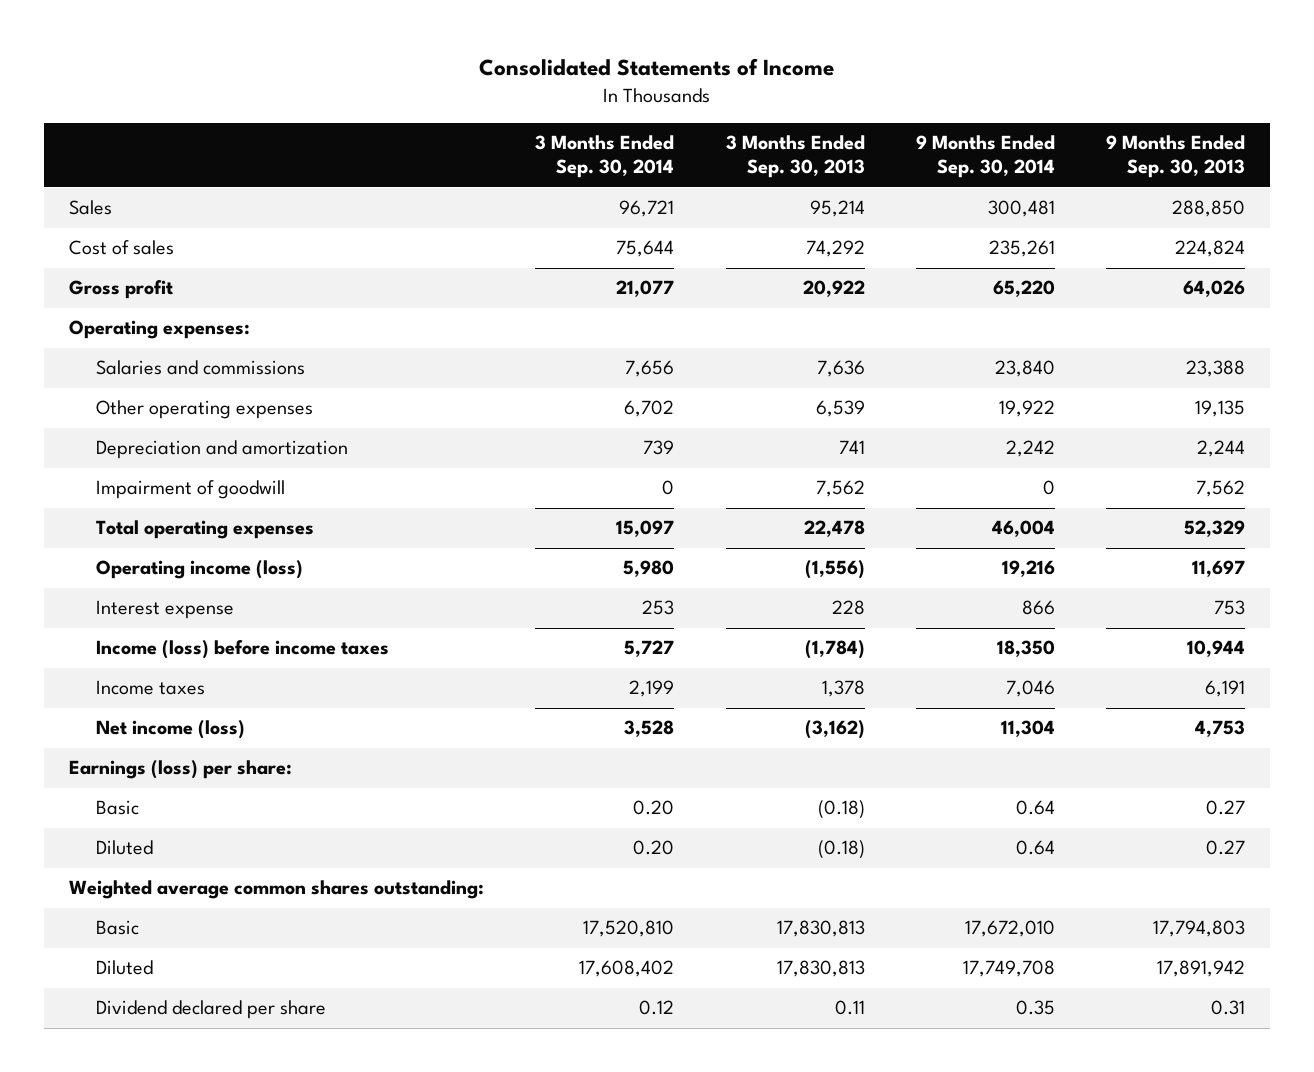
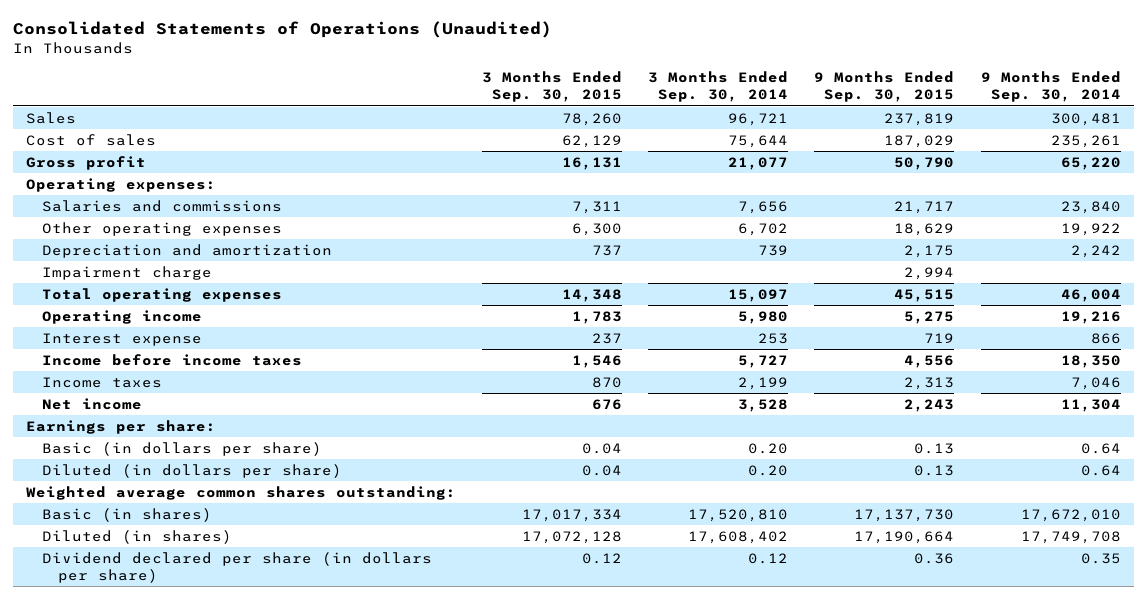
[479,58,835,77] Consolidated Statements of Income -> [13,21,553,39] Consolidated Statements of Operations (Unaudited)
[725,135,865,179] 3 Months Ended Sep. 30, 2013 -> none
[1105,135,1245,179] 9 Months Ended Sep. 30, 2013 -> none
none -> [482,70,623,103] 3 Months Ended Sep. 30, 2015
none -> [814,70,955,103] 9 Months Ended Sep. 30, 2015
[95,480,285,500] Impairment of goodwill -> none
none -> [42,265,213,280] Impairment charge
[95,560,303,580] Operating income (loss) -> [42,309,203,324] Operating income
[95,640,389,660] Income (loss) before income taxes -> [42,353,303,366] Income before income taxes
[95,720,245,740] Net income (loss) -> [42,397,143,410] Net income
[69,760,293,780] Earnings (loss) per share: -> [26,419,217,434] Earnings per share:
[95,800,139,816] Basic -> [42,441,323,456] Basic (in dollars per share)
[95,840,153,856] Diluted -> [42,463,343,478] Diluted (in dollars per share)
[95,920,139,936] Basic -> [42,507,213,522] Basic (in shares)
[95,960,153,976] Diluted -> [42,529,233,544] Diluted (in shares)
[95,1000,326,1020] Dividend declared per share -> [42,551,433,584] Dividend declared per share (in dollars per share)

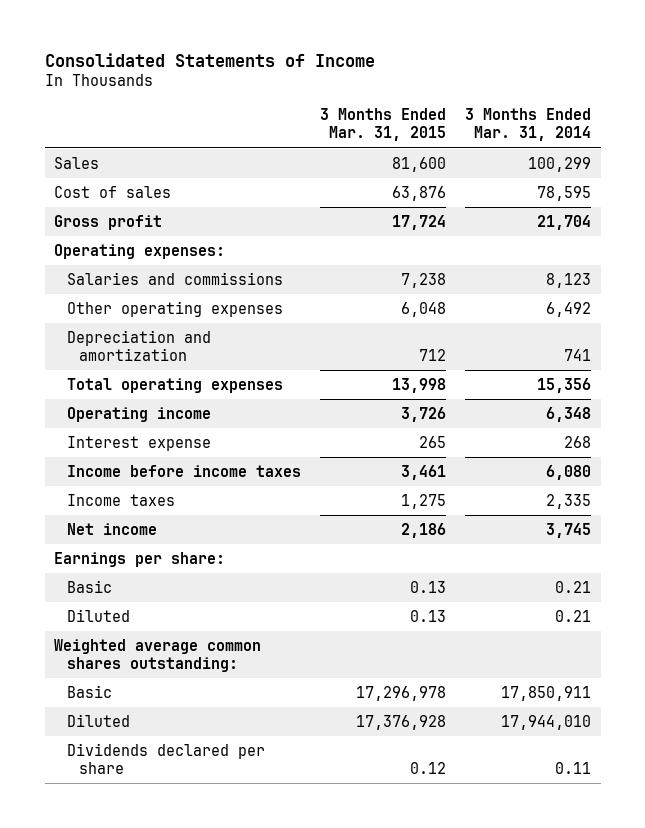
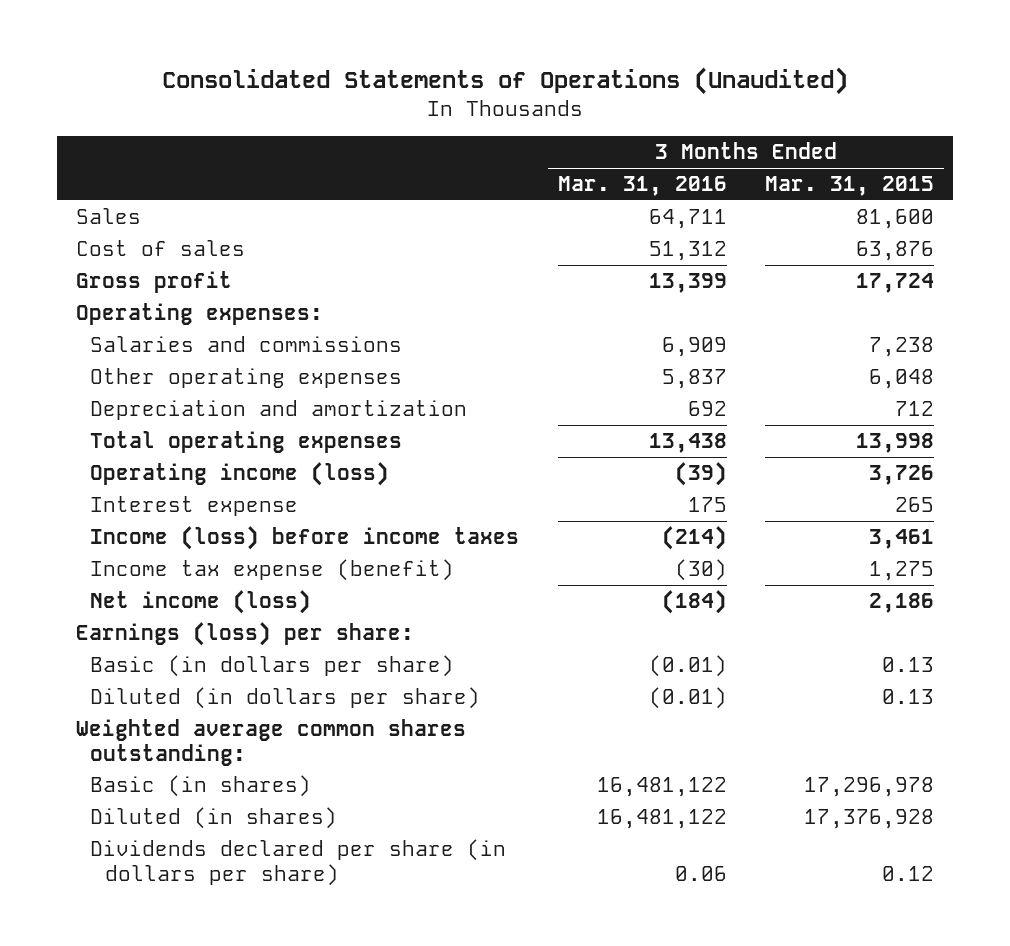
[44,52,375,67] Consolidated Statements of Income -> [162,67,849,96] Consolidated Statements of Operations (Unaudited)
[465,108,592,142] 3 Months Ended Mar. 31, 2014 -> none
none -> [557,175,727,196] Mar. 31, 2016
[66,406,211,422] Operating income -> [90,461,390,486] Operating income (loss)
[66,464,301,477] Income before income taxes -> [90,525,520,550] Income (loss) before income taxes
[66,493,175,506] Income taxes -> [90,558,455,581] Income tax expense (benefit)
[66,522,157,535] Net income -> [90,589,312,614] Net income (loss)
[54,551,226,567] Earnings per share: -> [75,621,414,646] Earnings (loss) per share:
[66,579,112,593] Basic -> [90,654,455,677] Basic (in dollars per share)
[66,608,130,622] Diluted -> [90,686,481,709] Diluted (in dollars per share)
[66,684,112,698] Basic -> [90,774,312,797] Basic (in shares)
[66,713,130,727] Diluted -> [90,806,338,829] Diluted (in shares)
[66,742,265,774] Dividends declared per share -> [90,838,507,886] Dividends declared per share (in dollars per share)

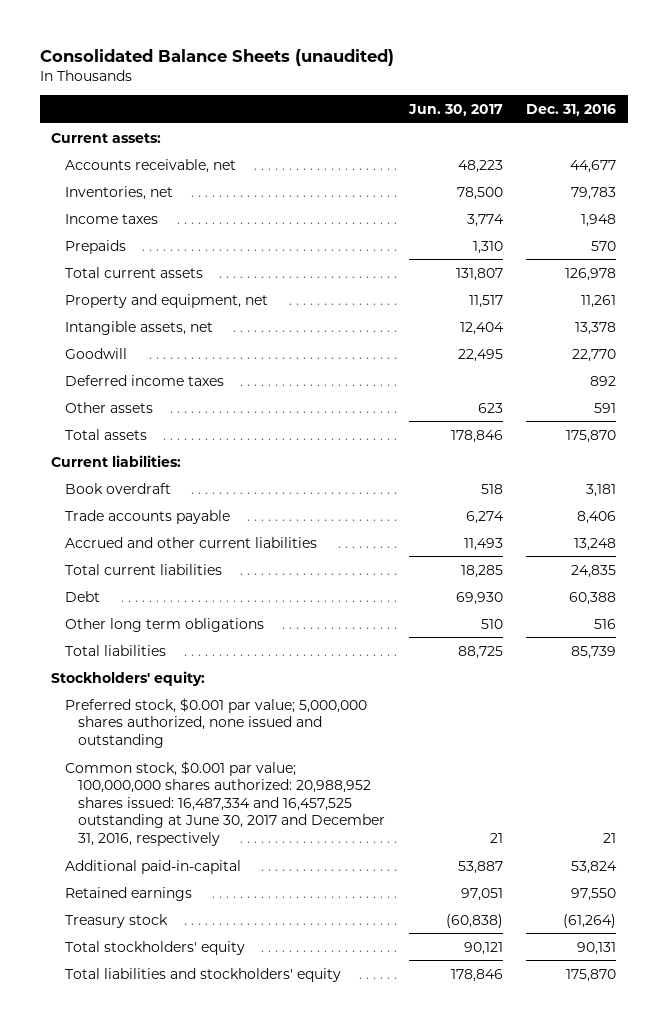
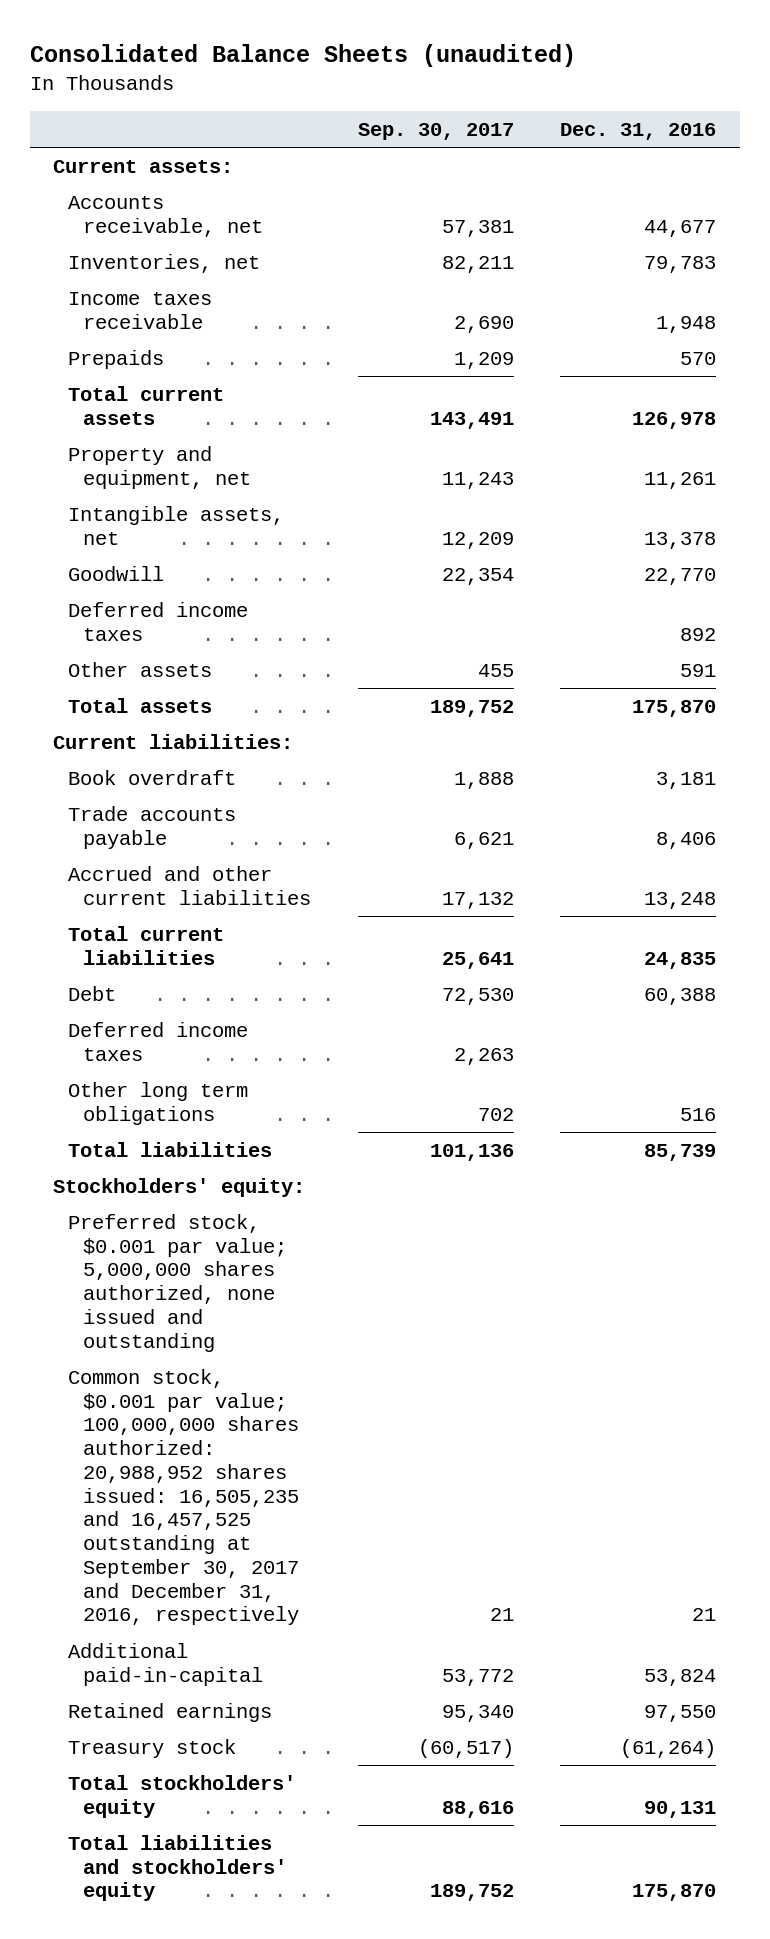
[407,103,503,116] Jun. 30, 2017 -> none
none -> [357,122,514,140] Sep. 30, 2017
[64,213,158,224] Income taxes -> [68,292,213,329] Income taxes receivable
none -> [68,1022,249,1061] Deferred income taxes
[64,760,386,846] Common stock, $0.001 par value; 100,000,000 shares authorized: 20,988,952 shares issued: 16,487,334 and 16,457,525 outstanding at June 30, 2017 and December 31, 2016, respectively -> [68,1369,300,1626] Common stock, $0.001 par value; 100,000,000 shares authorized: 20,988,952 shares issued: 16,505,235 and 16,457,525 outstanding at September 30, 2017 and December 31, 2016, respectively

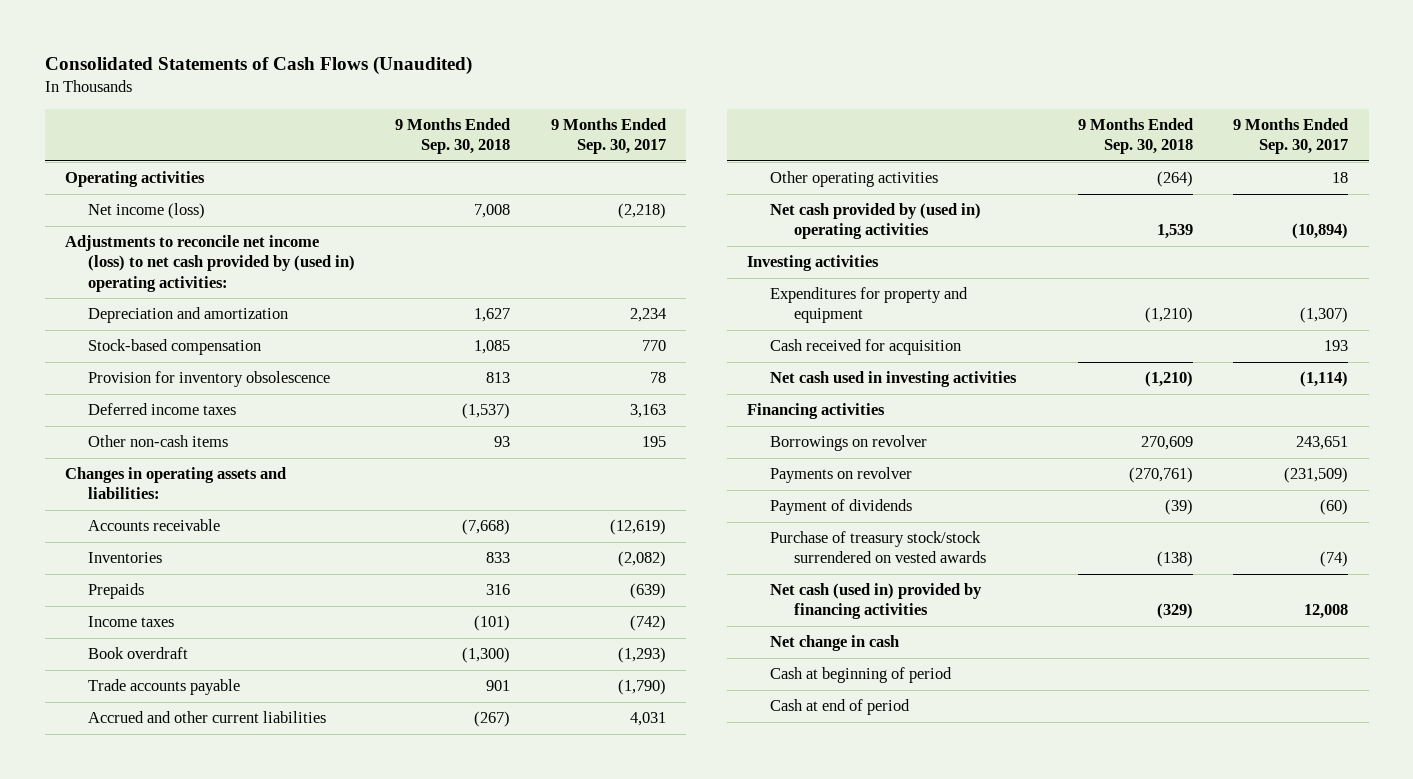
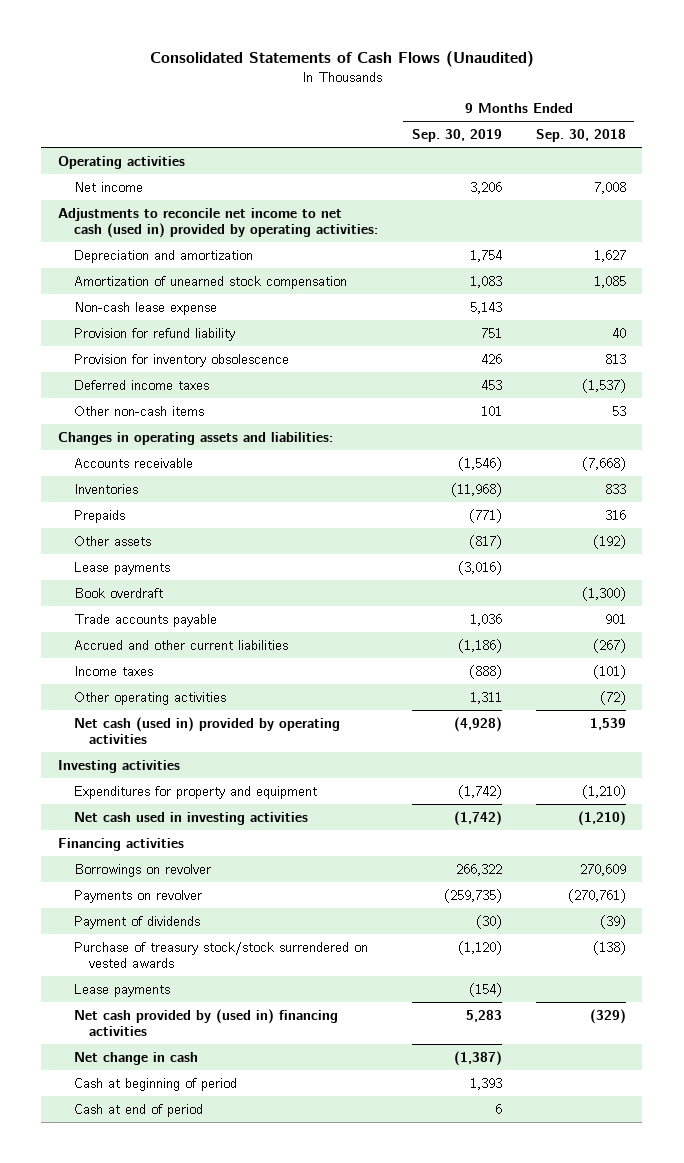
[550,118,666,155] 9 Months Ended Sep. 30, 2017 -> none
none -> [411,128,502,142] Sep. 30, 2019
[87,203,205,220] Net income (loss) -> [73,181,143,192] Net income
[64,235,355,292] Adjustments to reconcile net income (loss) to net cash provided by (used in) operating activities: -> [58,207,378,239] Adjustments to reconcile net income to net cash (used in) provided by operating activities:
[87,339,261,356] Stock-based compensation -> [73,275,347,289] Amortization of unearned stock compensation
none -> [73,301,217,315] Non-cash lease expense
none -> [73,327,235,341] Provision for refund liability
[494,436,511,448] 93 -> [611,405,626,416] 53
none -> [73,535,151,546] Other assets
none -> [73,561,170,575] Lease payments
[87,616,174,628] Income taxes -> [73,665,153,676] Income taxes
[1156,171,1193,188] (264) -> [599,690,626,705] (72)
[770,203,982,240] Net cash provided by (used in) operating activities -> [73,716,340,745] Net cash (used in) provided by operating activities
[770,339,962,356] Cash received for acquisition -> none
none -> [73,983,170,997] Lease payments
[770,583,983,620] Net cash (used in) provided by financing activities -> [73,1008,338,1037] Net cash provided by (used in) financing activities

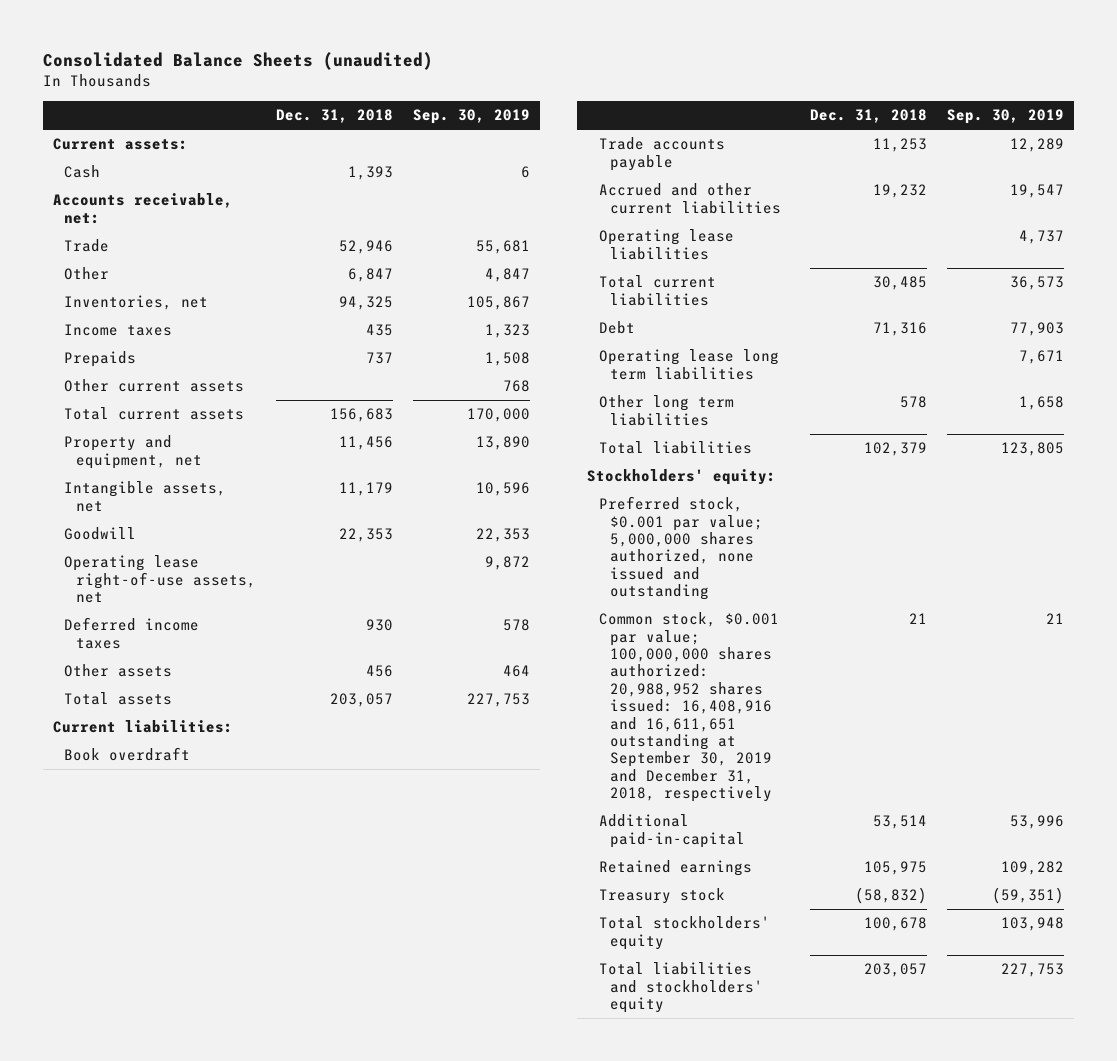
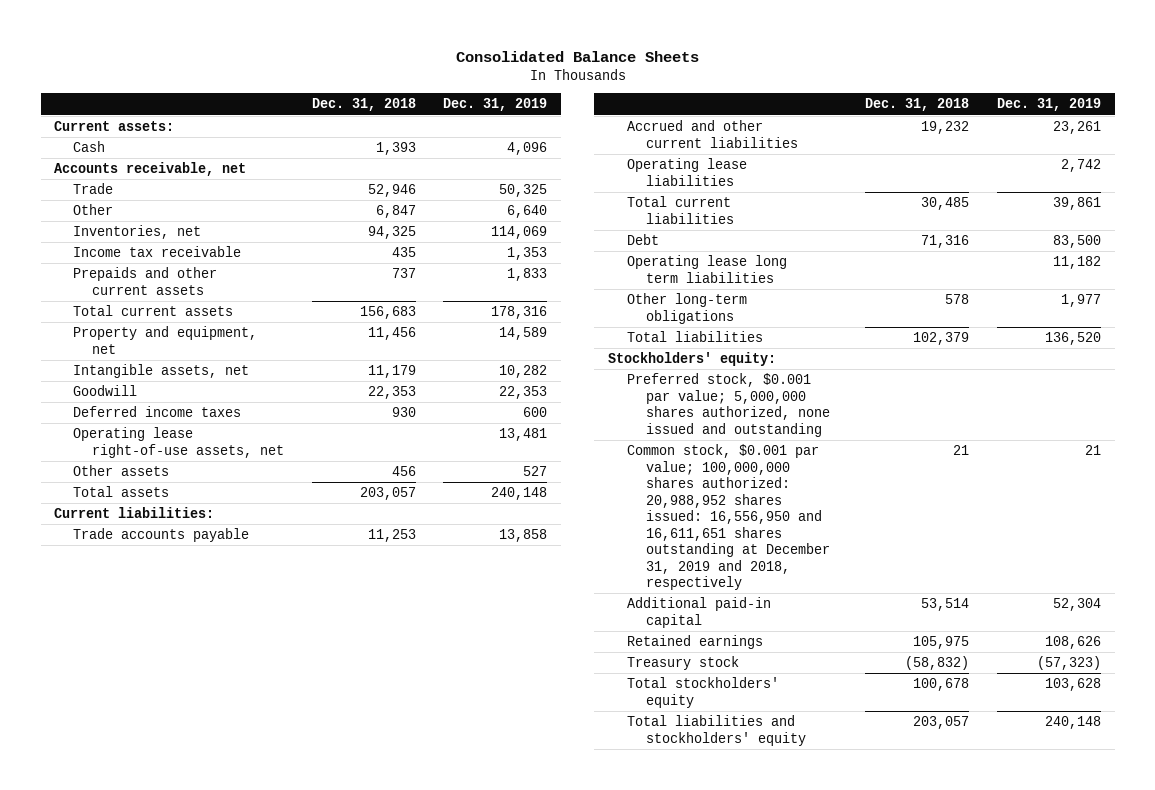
[42,51,433,70] Consolidated Balance Sheets (unaudited) -> [455,50,699,62] Consolidated Balance Sheets
[412,109,530,125] Sep. 30, 2019 -> none
none -> [443,98,548,112] Dec. 31, 2019
[52,193,233,224] Accounts receivable, net: -> [54,162,247,177] Accounts receivable, net
[64,379,245,393] Other current assets -> none
[64,324,173,337] Income taxes -> [73,246,242,258] Income tax receivable
[64,351,137,368] Prepaids -> [73,267,218,295] Prepaids and other current assets
[64,555,256,604] Operating lease right-of-use assets, net -> [73,427,285,458] Operating lease right-of-use assets, net
[64,747,191,762] Book overdraft -> none
[598,395,734,426] Other long term liabilities -> [627,293,748,324] Other long-term obligations
[598,612,779,803] Common stock, $0.001 par value; 100,000,000 shares authorized: 20,988,952 shares issued: 16,408,916 and 16,611,651 outstanding at September 30, 2019 and December 31, 2018, respectively -> [627,444,830,591] Common stock, $0.001 par value; 100,000,000 shares authorized: 20,988,952 shares issued: 16,556,950 and 16,611,651 shares outstanding at December 31, 2019 and 2018, respectively
[598,814,746,848] Additional paid-in-capital -> [627,597,772,628] Additional paid-in capital

